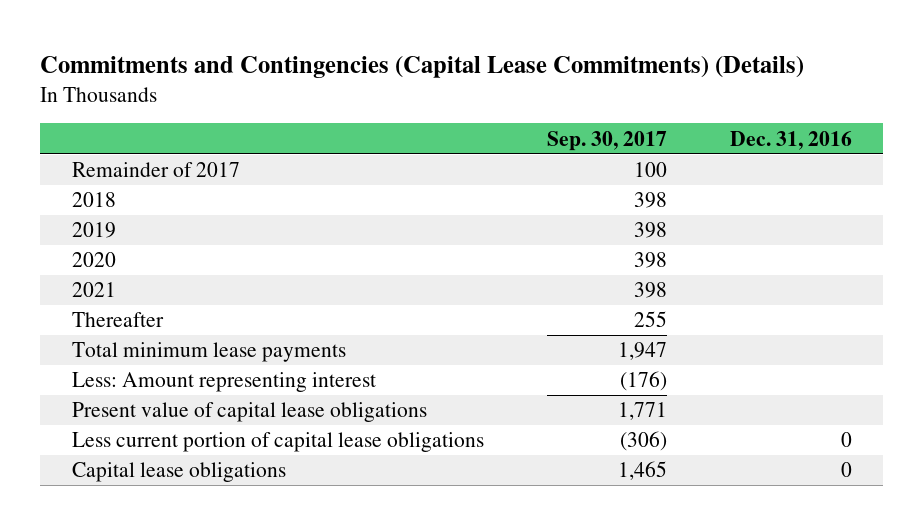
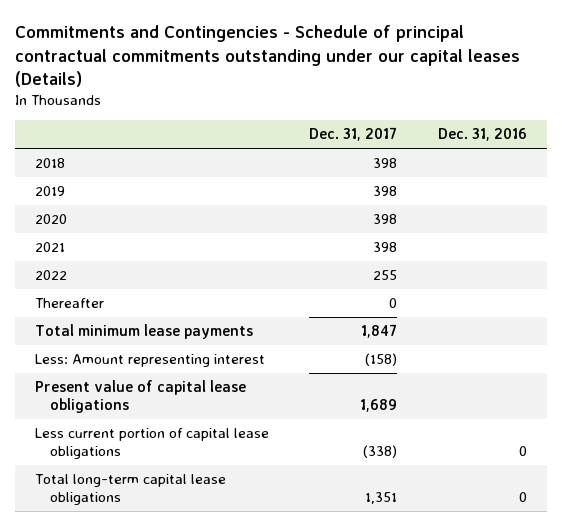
[40,56,805,79] Commitments and Contingencies (Capital Lease Commitments) (Details) -> [14,25,520,88] Commitments and Contingencies - Schedule of principal contractual commitments outstanding under our capital leases (Details)
[546,130,667,151] Sep. 30, 2017 -> none
none -> [309,127,398,142] Dec. 31, 2017
[71,162,240,178] Remainder of 2017 -> none
none -> [34,269,67,280] 2022
[71,462,286,483] Capital lease obligations -> [34,473,226,505] Total long-term capital lease obligations

